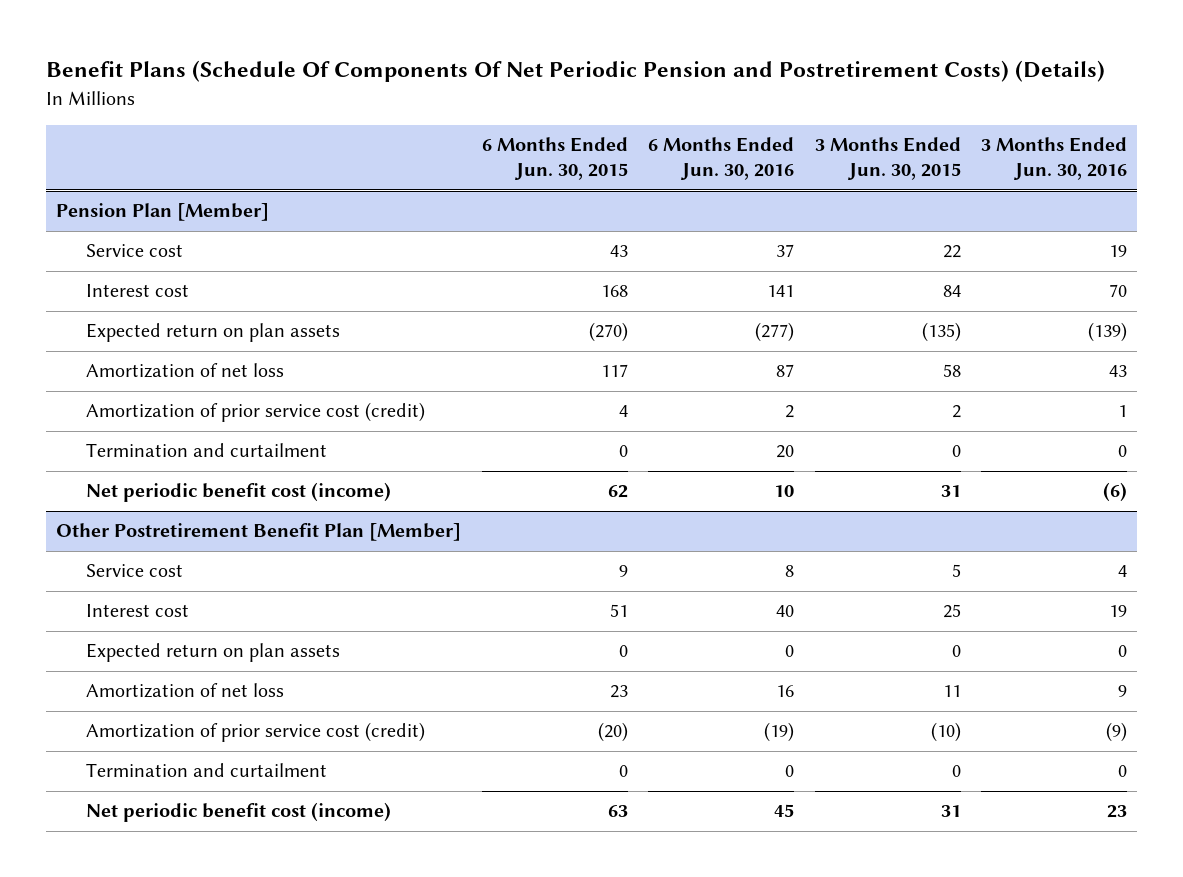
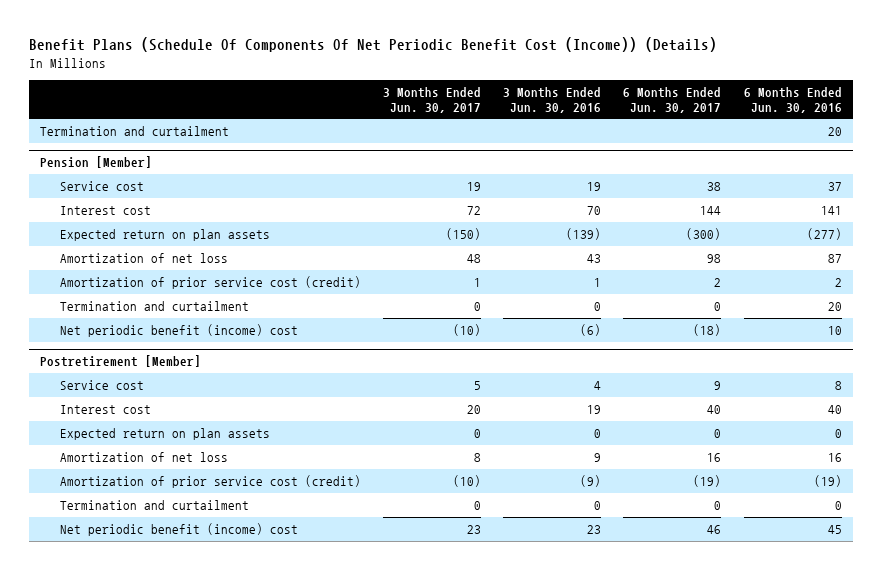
[46,60,1106,83] Benefit Plans (Schedule Of Components Of Net Periodic Pension and Postretirement Costs) (Details) -> [29,37,718,53] Benefit Plans (Schedule Of Components Of Net Periodic Benefit Cost (Income)) (Details)
[481,137,628,181] 6 Months Ended Jun. 30, 2015 -> none
[814,137,961,181] 3 Months Ended Jun. 30, 2015 -> none
none -> [383,86,482,113] 3 Months Ended Jun. 30, 2017
none -> [623,86,722,113] 6 Months Ended Jun. 30, 2017
none -> [40,125,230,136] Termination and curtailment
[56,203,270,222] Pension Plan [Member] -> [40,156,153,169] Pension [Member]
[85,482,391,503] Net periodic benefit cost (income) -> [59,323,298,337] Net periodic benefit (income) cost
[56,523,462,542] Other Postretirement Benefit Plan [Member] -> [40,355,202,368] Postretirement [Member]
[85,802,391,823] Net periodic benefit cost (income) -> [59,522,298,536] Net periodic benefit (income) cost

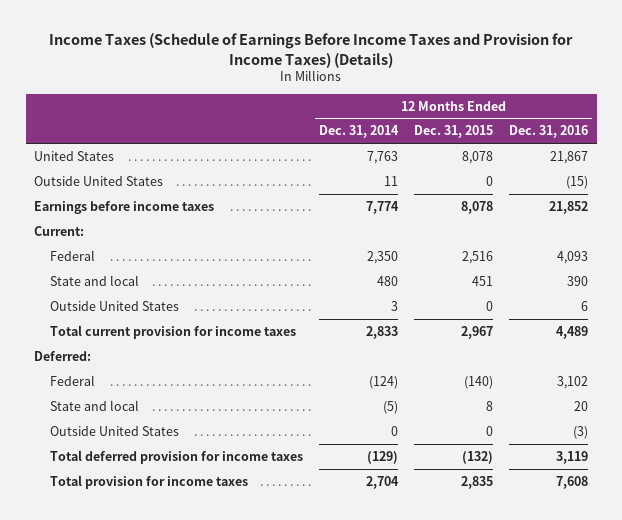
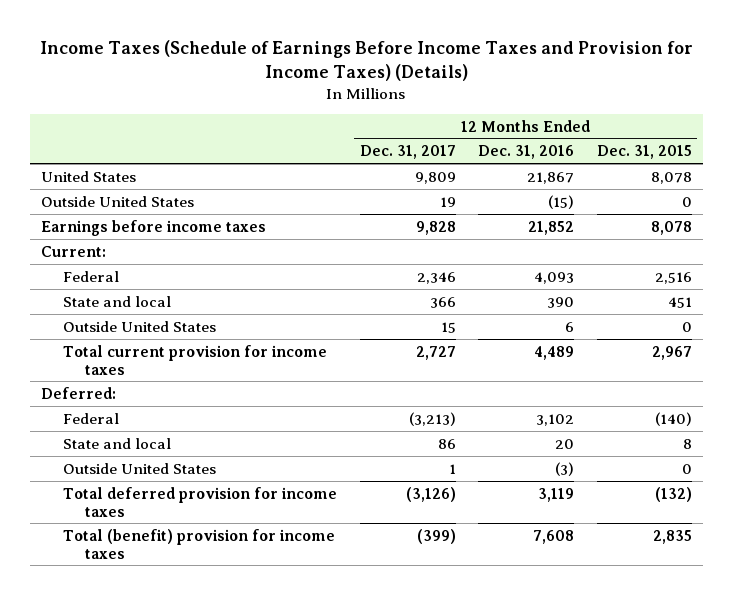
[319,125,400,139] Dec. 31, 2014 -> none
none -> [359,145,456,160] Dec. 31, 2017
[50,474,249,489] Total provision for income taxes -> [63,528,336,559] Total (benefit) provision for income taxes

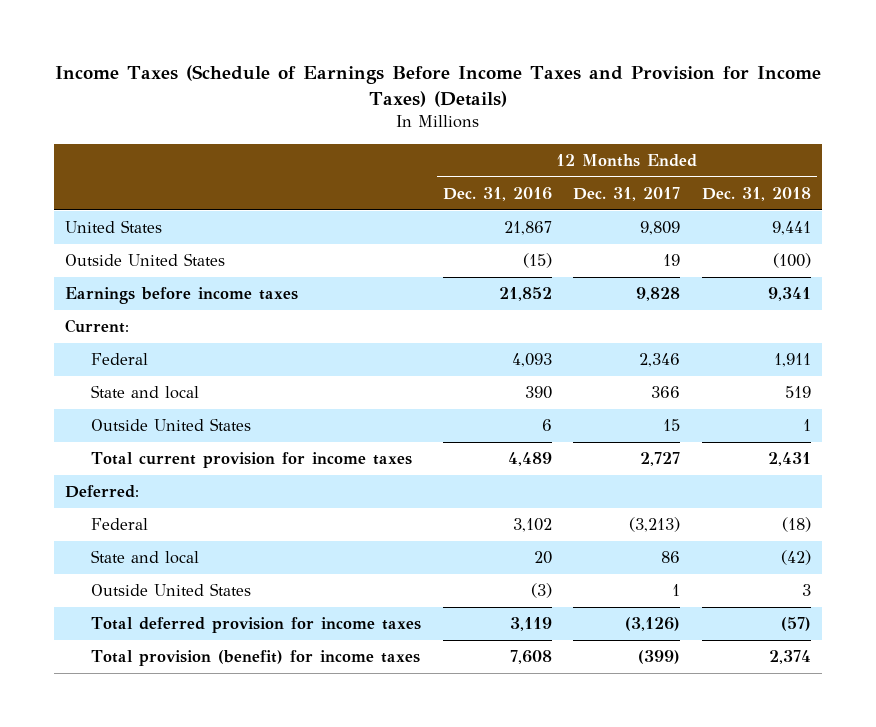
[596,145,692,160] Dec. 31, 2015 -> none
none -> [702,186,812,201] Dec. 31, 2018
[63,528,336,559] Total (benefit) provision for income taxes -> [90,650,420,667] Total provision (benefit) for income taxes

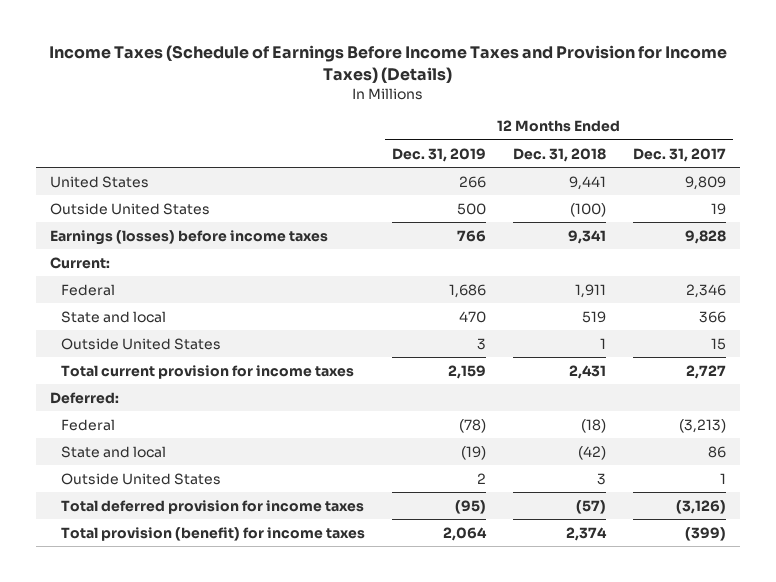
[442,186,552,201] Dec. 31, 2016 -> none
none -> [392,147,487,162] Dec. 31, 2019
[64,287,298,305] Earnings before income taxes -> [49,229,328,245] Earnings (losses) before income taxes

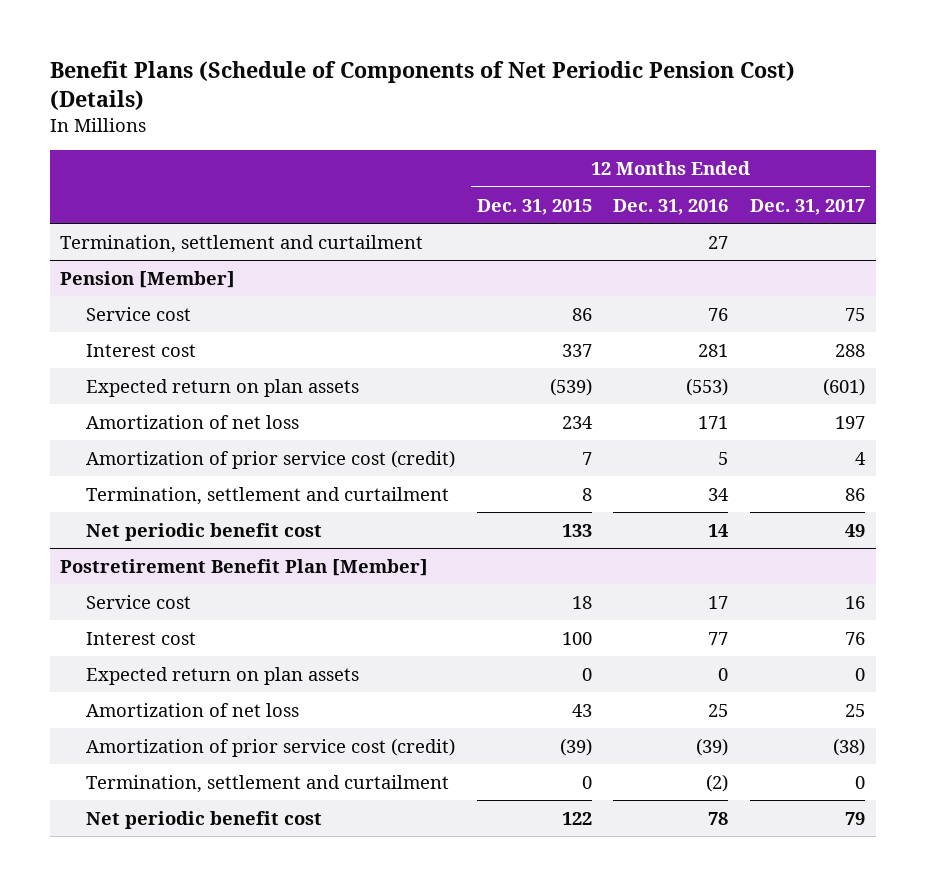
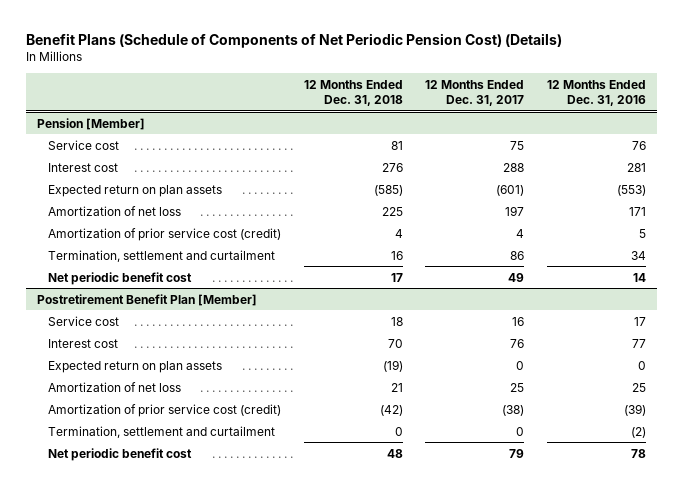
[476,198,592,215] Dec. 31, 2015 -> none
none -> [303,79,403,106] 12 Months Ended Dec. 31, 2018
[60,234,424,253] Termination, settlement and curtailment -> none

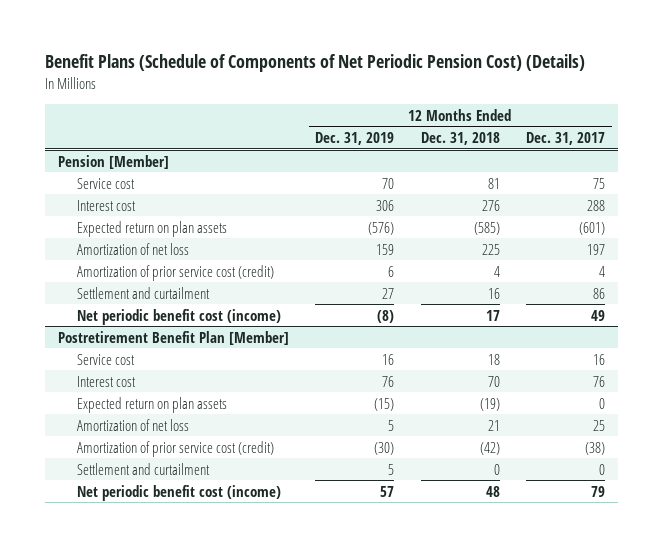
[546,79,646,106] 12 Months Ended Dec. 31, 2016 -> none
none -> [315,132,395,146] Dec. 31, 2019
[48,249,276,262] Termination, settlement and curtailment -> [76,286,210,299] Settlement and curtailment
[48,271,193,285] Net periodic benefit cost -> [76,308,281,325] Net periodic benefit cost (income)
[48,425,276,438] Termination, settlement and curtailment -> [76,462,210,475] Settlement and curtailment
[48,447,193,461] Net periodic benefit cost -> [76,484,281,501] Net periodic benefit cost (income)

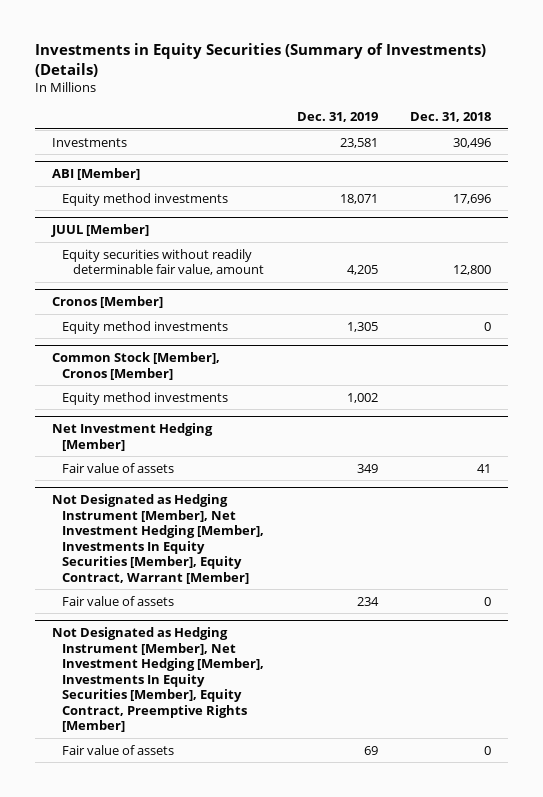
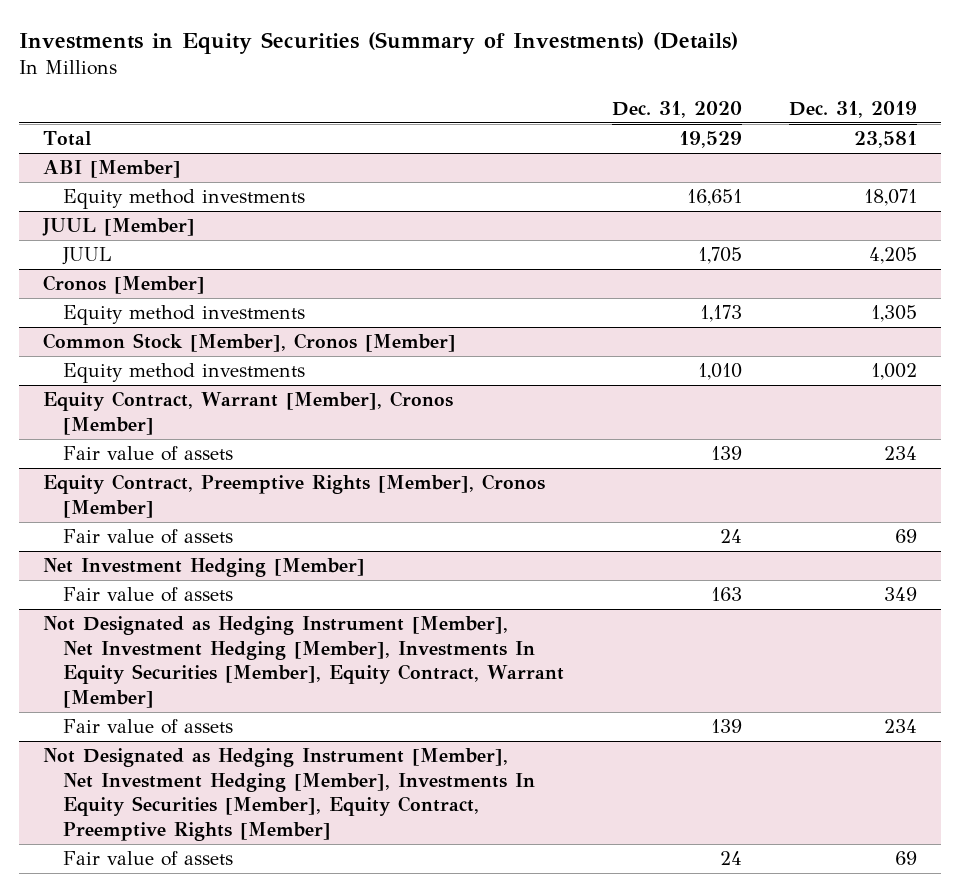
[410,112,492,123] Dec. 31, 2018 -> none
none -> [611,100,742,118] Dec. 31, 2020
[51,137,127,147] Investments -> [42,131,91,147] Total
[62,248,264,276] Equity securities without readily determinable fair value, amount -> [61,247,112,266] JUUL
none -> [42,391,453,435] Equity Contract, Warrant [Member], Cronos [Member]
none -> [62,446,233,462] Fair value of assets
none -> [42,474,545,518] Equity Contract, Preemptive Rights [Member], Cronos [Member]
none -> [62,529,233,545] Fair value of assets

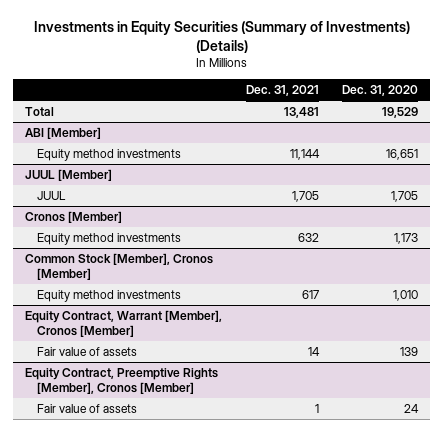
[789,100,918,118] Dec. 31, 2019 -> none
none -> [245,85,319,97] Dec. 31, 2021
[42,558,365,578] Net Investment Hedging [Member] -> none
[62,587,233,603] Fair value of assets -> none
[42,616,564,708] Not Designated as Hedging Instrument [Member], Net Investment Hedging [Member], Investments In Equity Securities [Member], Equity Contract, Warrant [Member] -> none
[62,719,233,735] Fair value of assets -> none
[42,748,535,841] Not Designated as Hedging Instrument [Member], Net Investment Hedging [Member], Investments In Equity Securities [Member], Equity Contract, Preemptive Rights [Member] -> none
[62,851,233,867] Fair value of assets -> none

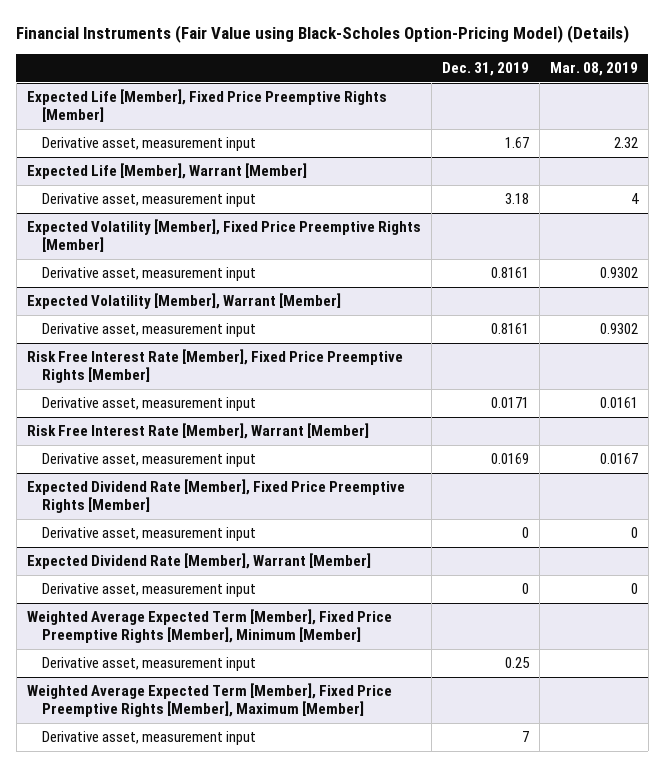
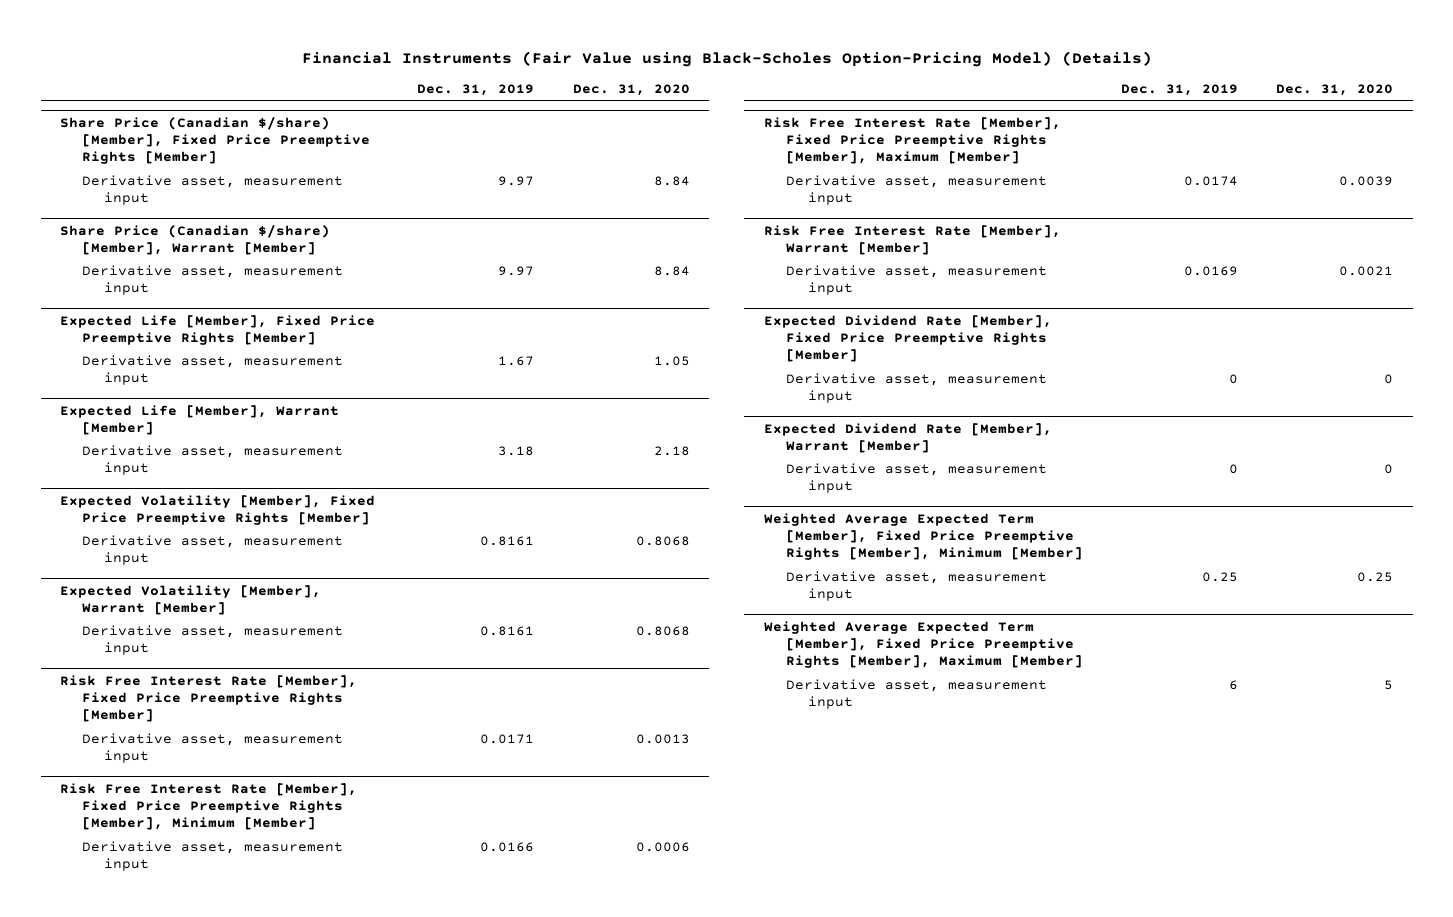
[549,62,638,77] Mar. 08, 2019 -> none
none -> [572,84,690,97] Dec. 31, 2020
none -> [59,116,370,165] Share Price (Canadian $/share) [Member], Fixed Price Preemptive Rights [Member]
none -> [81,174,343,206] Derivative asset, measurement input
none -> [59,224,330,255] Share Price (Canadian $/share) [Member], Warrant [Member]
none -> [81,264,343,296] Derivative asset, measurement input
none -> [59,782,357,831] Risk Free Interest Rate [Member], Fixed Price Preemptive Rights [Member], Minimum [Member]
none -> [81,840,343,872] Derivative asset, measurement input
none -> [763,116,1061,165] Risk Free Interest Rate [Member], Fixed Price Preemptive Rights [Member], Maximum [Member]
none -> [785,174,1047,206] Derivative asset, measurement input
[521,731,529,743] 7 -> [1229,679,1239,690] 6

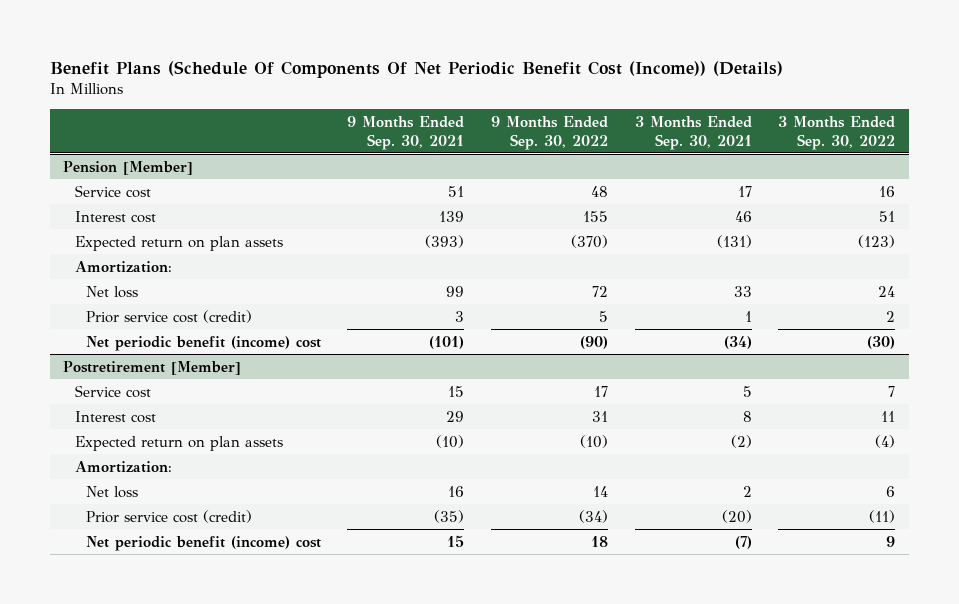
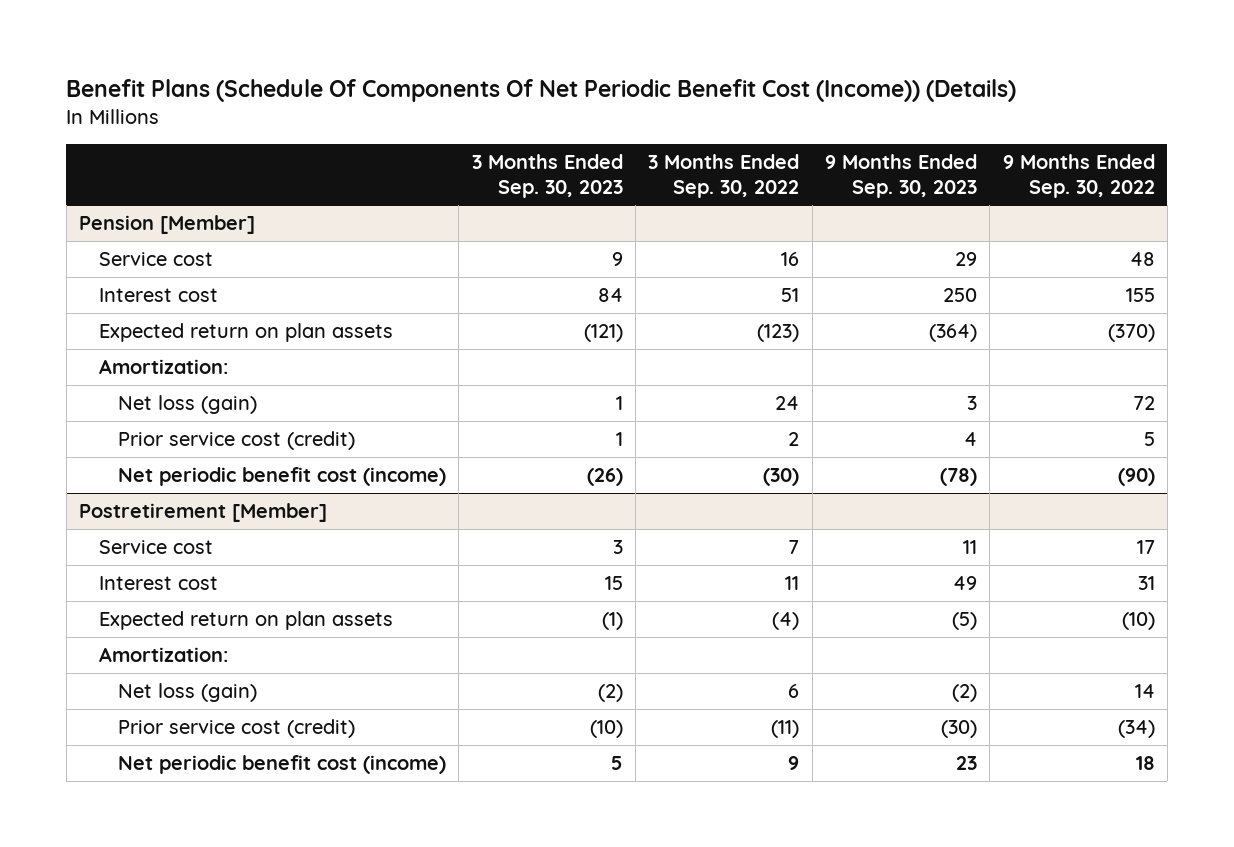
[347,115,465,150] 9 Months Ended Sep. 30, 2021 -> none
[634,115,752,150] 3 Months Ended Sep. 30, 2021 -> none
none -> [471,153,623,198] 3 Months Ended Sep. 30, 2023
none -> [824,153,977,198] 9 Months Ended Sep. 30, 2023
[85,285,138,298] Net loss -> [118,394,258,414] Net loss (gain)
[85,335,321,351] Net periodic benefit (income) cost -> [118,466,447,486] Net periodic benefit cost (income)
[85,485,138,498] Net loss -> [118,682,258,702] Net loss (gain)
[85,535,321,551] Net periodic benefit (income) cost -> [118,754,447,774] Net periodic benefit cost (income)

